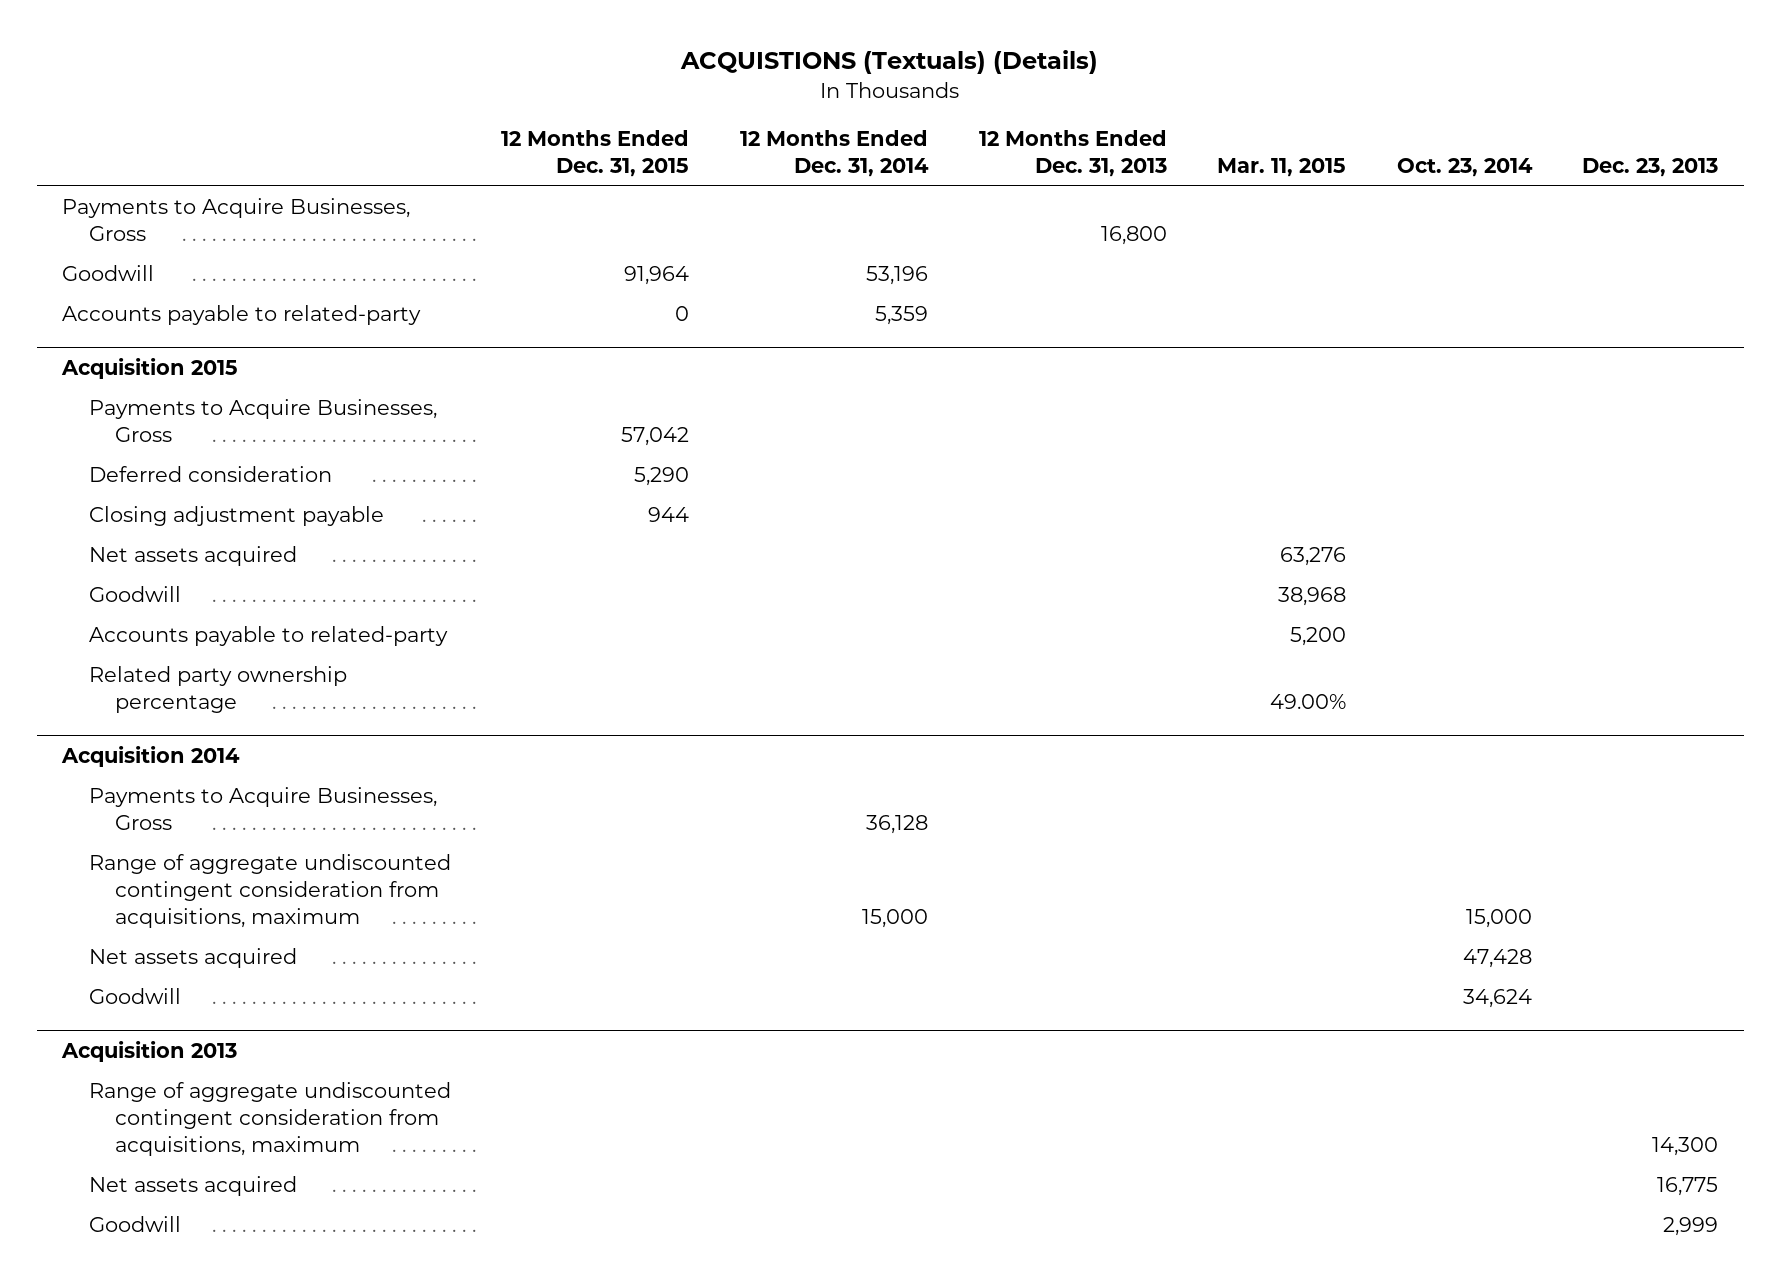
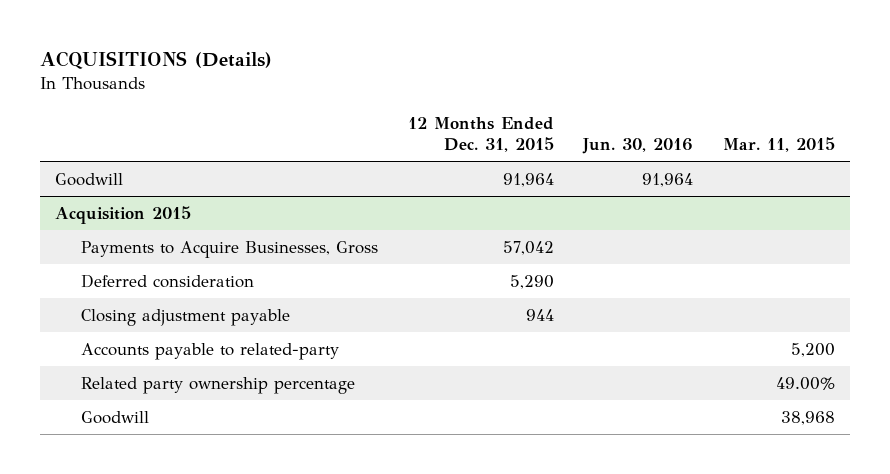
[680,50,1099,75] ACQUISTIONS (Textuals) (Details) -> [39,51,272,70] ACQUISITIONS (Details)
[739,130,929,178] 12 Months Ended Dec. 31, 2014 -> none
[978,130,1167,178] 12 Months Ended Dec. 31, 2013 -> none
[1396,158,1533,178] Oct. 23, 2014 -> none
[1582,158,1719,178] Dec. 23, 2013 -> none
none -> [582,138,694,155] Jun. 30, 2016
[62,198,411,242] Payments to Acquire Businesses, Gross -> none
[62,305,422,326] Accounts payable to related-party -> none
[88,546,297,567] Net assets acquired -> none
[61,745,241,767] Acquisition 2014 -> none
[88,787,437,831] Payments to Acquire Businesses, Gross -> none
[88,854,451,929] Range of aggregate undiscounted contingent consideration from acquisitions, maximum -> none
[88,948,297,969] Net assets acquired -> none
[88,988,181,1005] Goodwill -> none
[61,1040,238,1062] Acquisition 2013 -> none
[88,1082,451,1157] Range of aggregate undiscounted contingent consideration from acquisitions, maximum -> none
[88,1176,297,1197] Net assets acquired -> none
[88,1216,181,1233] Goodwill -> none
[88,586,181,603] Goodwill -> [80,410,149,424] Goodwill

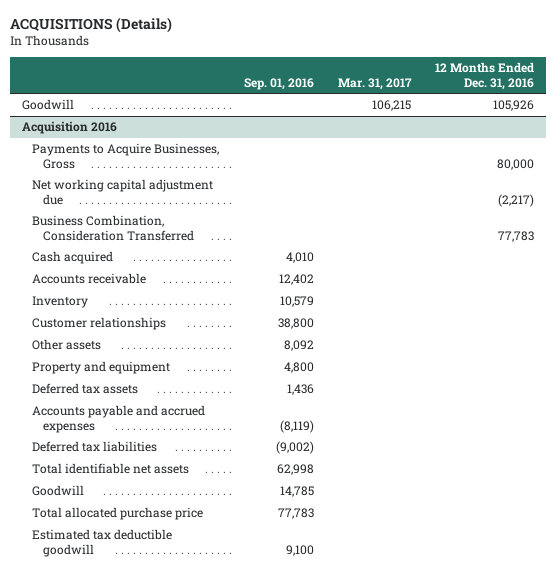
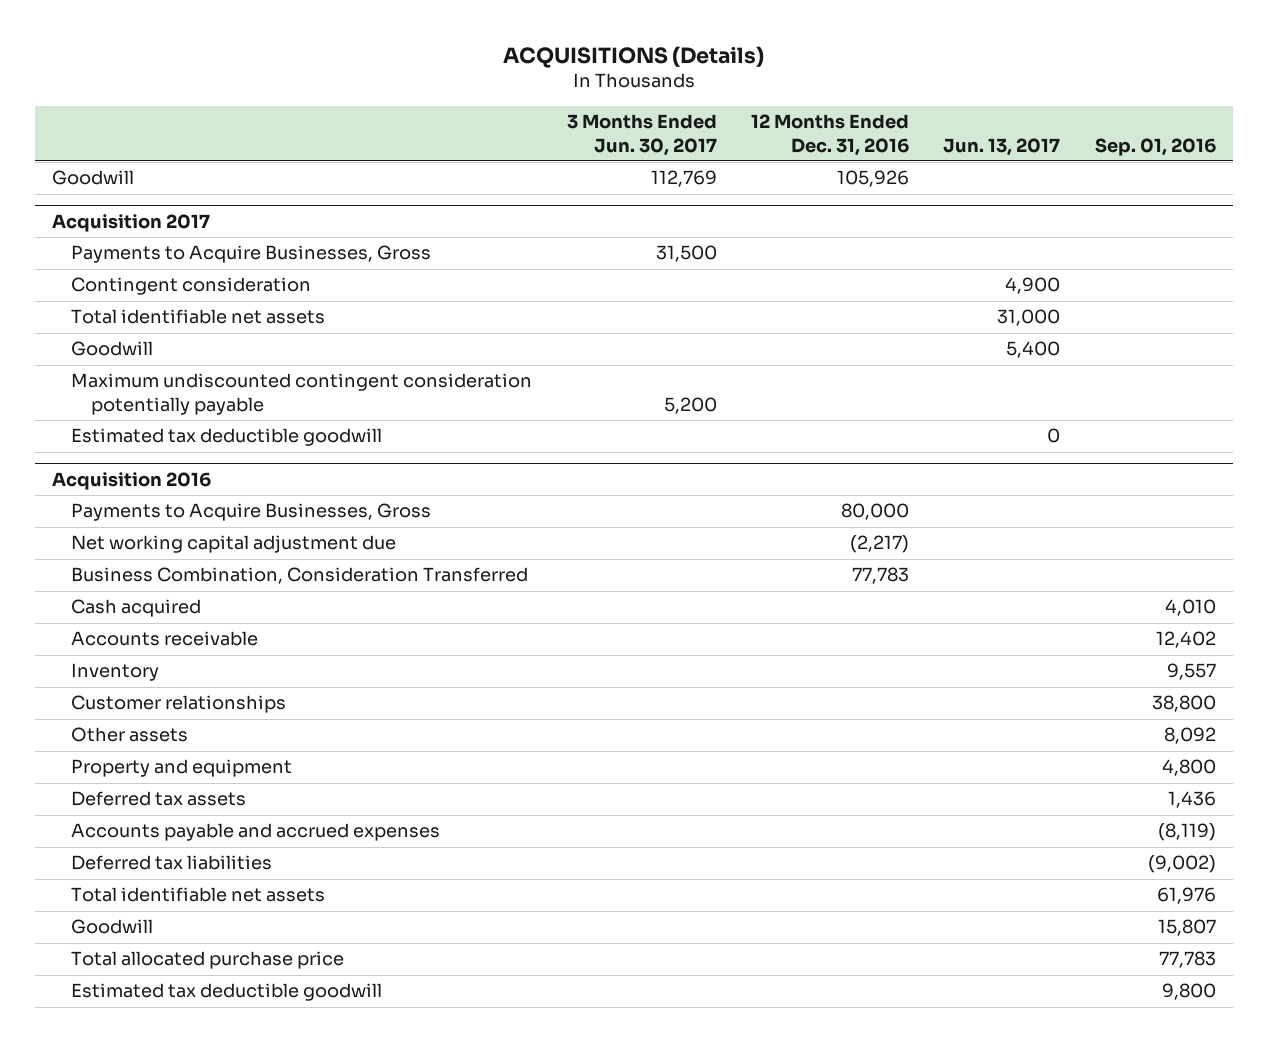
[337,77,412,90] Mar. 31, 2017 -> none
none -> [566,114,717,156] 3 Months Ended Jun. 30, 2017
none -> [943,137,1061,156] Jun. 13, 2017
none -> [51,214,210,233] Acquisition 2017
none -> [71,245,432,264] Payments to Acquire Businesses, Gross
none -> [71,277,312,296] Contingent consideration
none -> [71,309,326,325] Total identifiable net assets
none -> [71,341,154,357] Goodwill
none -> [71,373,533,415] Maximum undiscounted contingent consideration potentially payable
none -> [71,428,383,447] Estimated tax deductible goodwill
[279,296,314,308] 10,579 -> [1166,663,1216,681] 9,557
[276,464,314,476] 62,998 -> [1156,887,1216,905] 61,976
[279,486,314,498] 14,785 -> [1157,919,1216,937] 15,807
[285,544,314,556] 9,100 -> [1161,983,1216,1001] 9,800

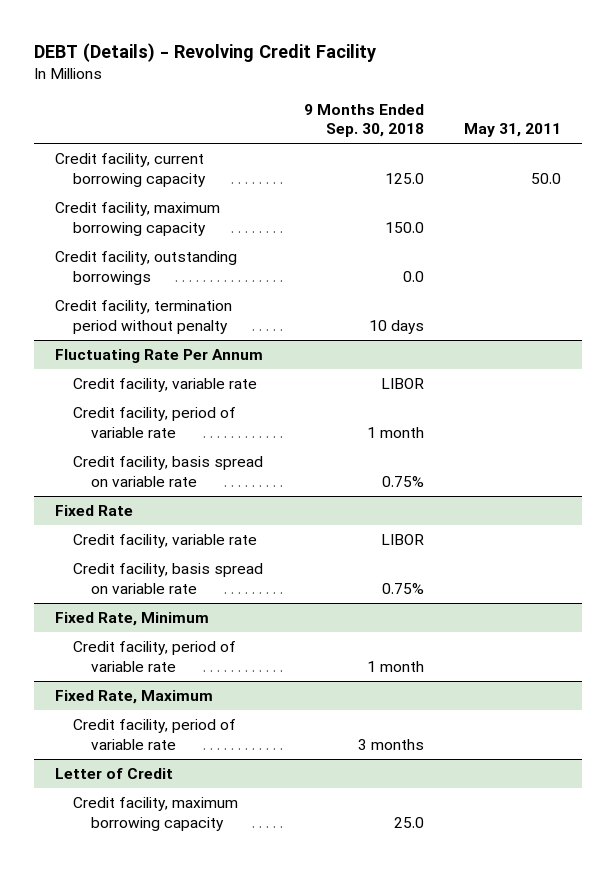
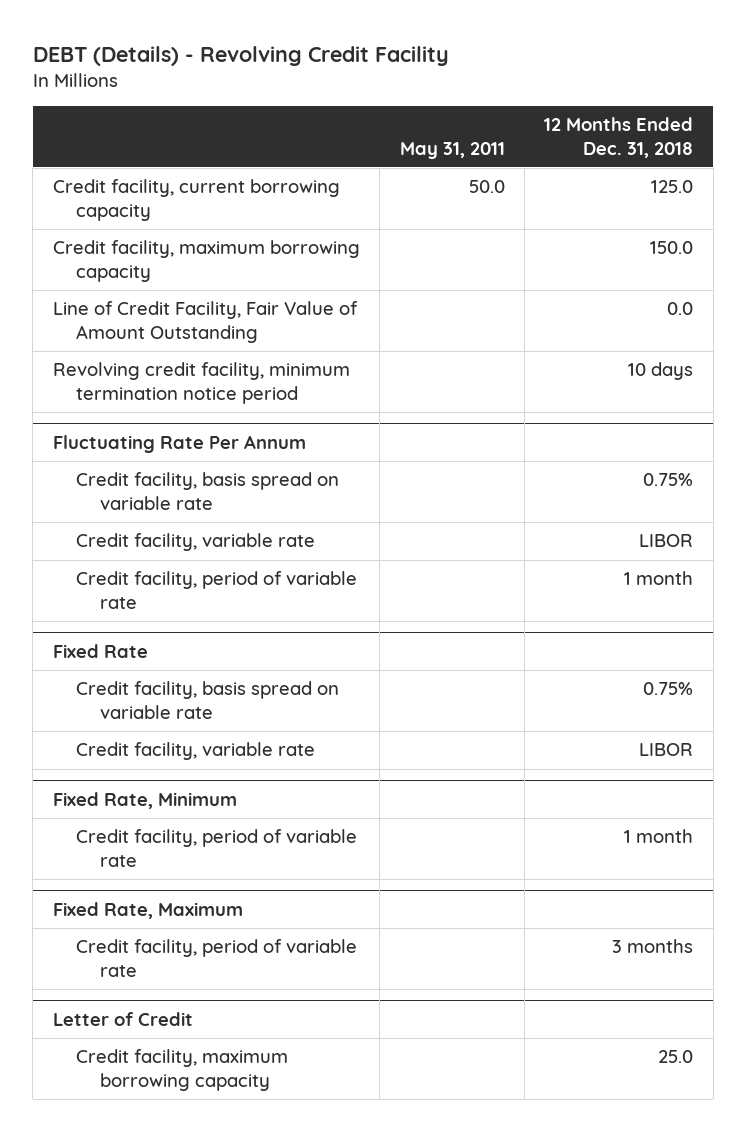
[303,103,424,138] 9 Months Ended Sep. 30, 2018 -> none
none -> [544,117,694,158] 12 Months Ended Dec. 31, 2018
[54,251,237,285] Credit facility, outstanding borrowings -> [52,301,358,344] Line of Credit Facility, Fair Value of Amount Outstanding
[54,300,232,334] Credit facility, termination period without penalty -> [52,362,350,405] Revolving credit facility, minimum termination notice period
[72,456,263,487] Credit facility, basis spread on variable rate -> [76,472,340,511] Credit facility, basis spread on variable rate
[72,534,257,549] Credit facility, variable rate -> [76,742,316,761] Credit facility, variable rate

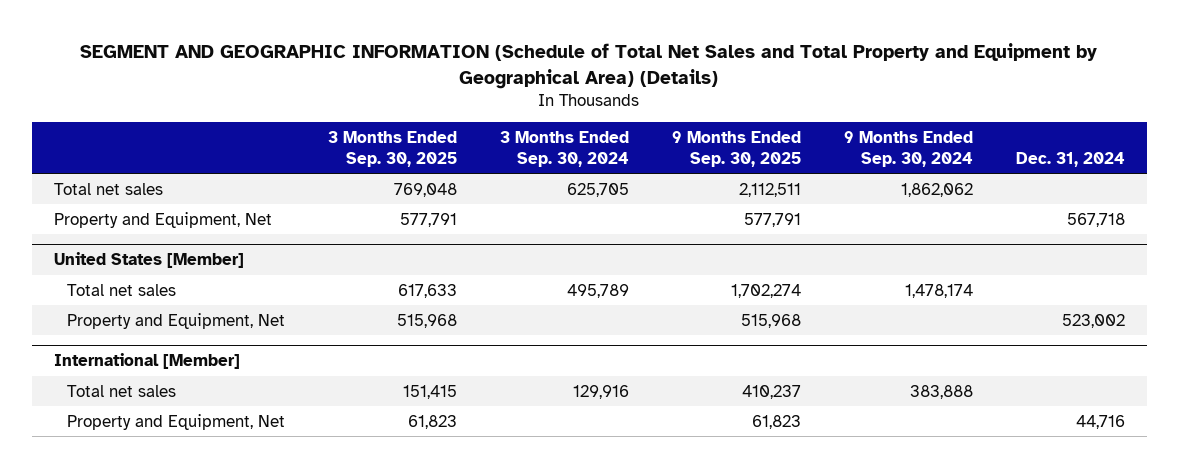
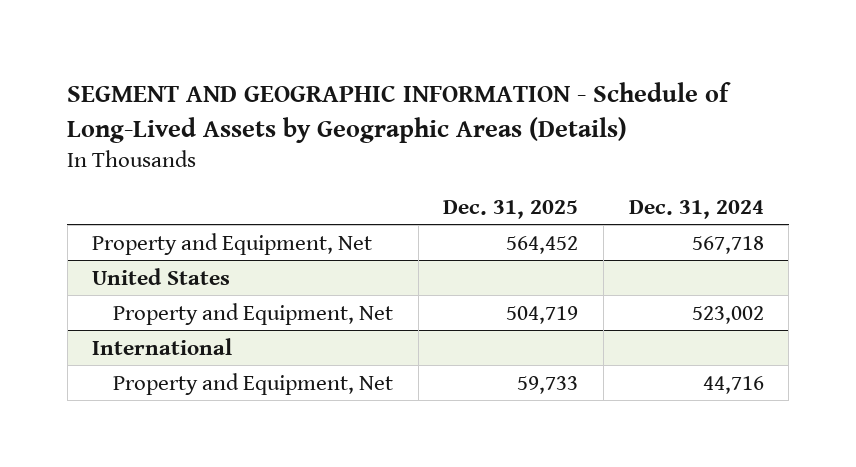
[80,42,1098,89] SEGMENT AND GEOGRAPHIC INFORMATION (Schedule of Total Net Sales and Total Property and Equipment by Geographical Area) (Details) -> [67,81,732,143] SEGMENT AND GEOGRAPHIC INFORMATION - Schedule of Long-Lived Assets by Geographic Areas (Details)
[327,131,457,168] 3 Months Ended Sep. 30, 2025 -> none
[499,131,629,168] 3 Months Ended Sep. 30, 2024 -> none
[671,131,801,168] 9 Months Ended Sep. 30, 2025 -> none
[843,131,973,168] 9 Months Ended Sep. 30, 2024 -> none
none -> [443,199,579,219] Dec. 31, 2025
[53,182,163,195] Total net sales -> none
[66,283,176,296] Total net sales -> none
[53,252,244,269] United States [Member] -> [92,267,231,285] United States
[66,384,176,397] Total net sales -> none
[53,353,240,370] International [Member] -> [92,337,233,355] International

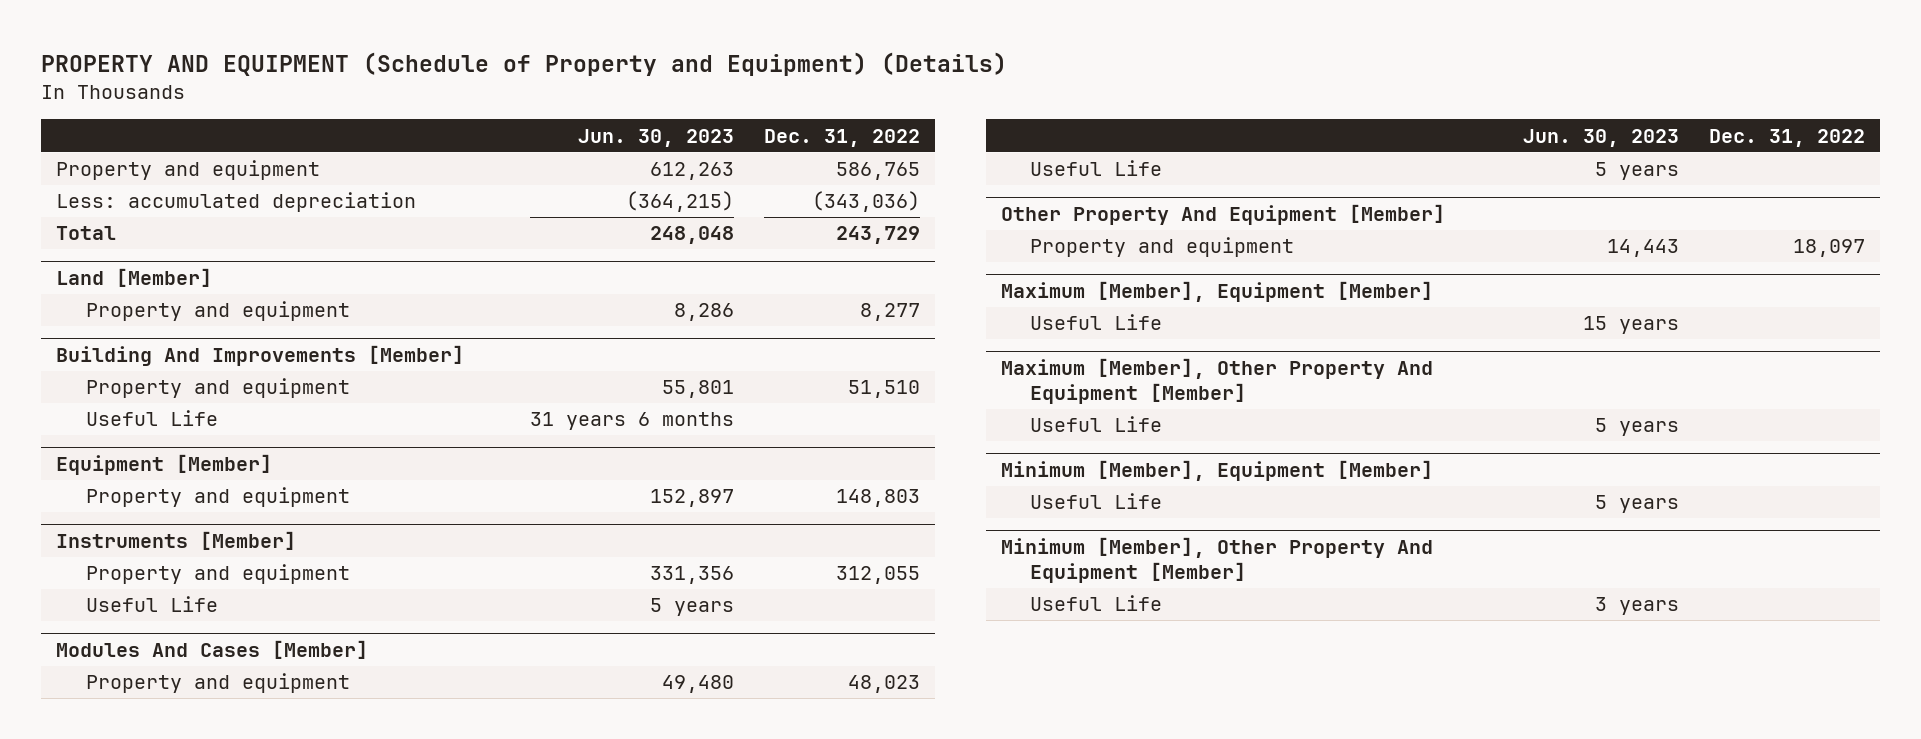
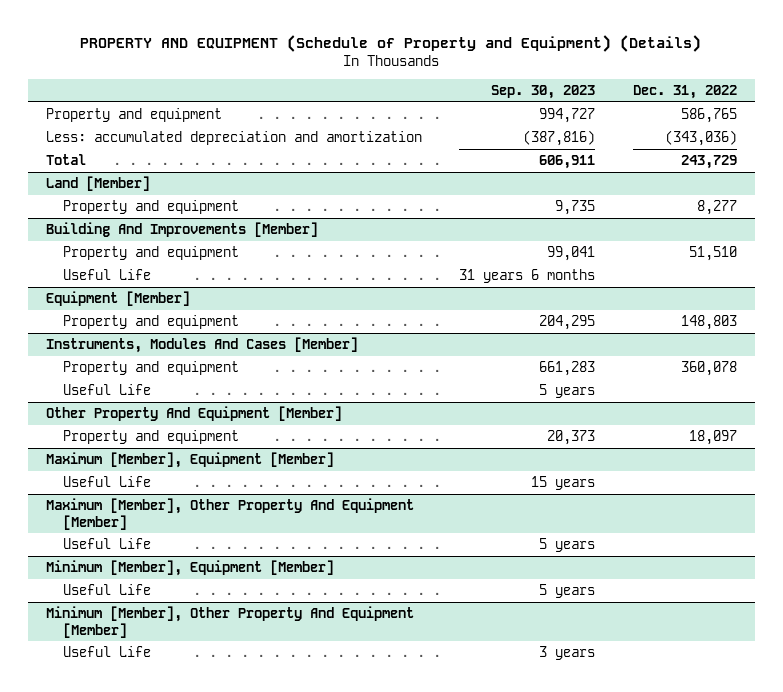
[578,128,735,147] Jun. 30, 2023 -> none
none -> [491,85,596,100] Sep. 30, 2023
[56,192,417,213] Less: accumulated depreciation -> [46,130,423,145] Less: accumulated depreciation and amortization
[56,530,297,550] Instruments [Member] -> [46,336,359,353] Instruments, Modules And Cases [Member]
[836,566,921,585] 312,055 -> [680,360,737,376] 360,078
[56,639,369,659] Modules And Cases [Member] -> none
[85,673,350,694] Property and equipment -> none
[1030,160,1163,177] Useful Life -> none

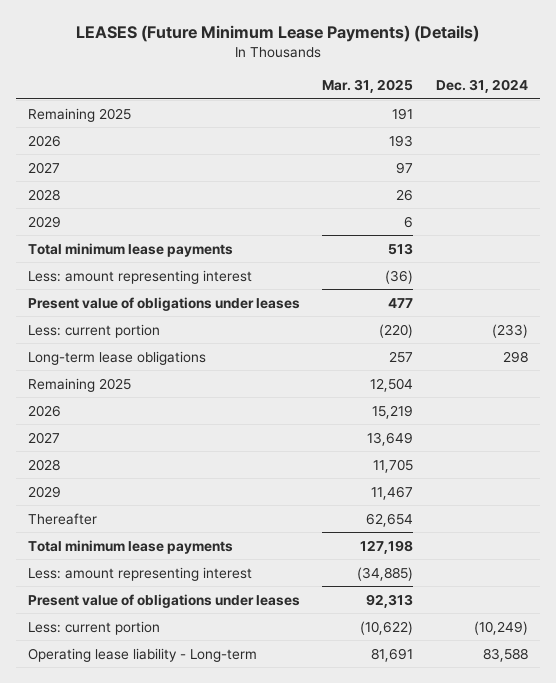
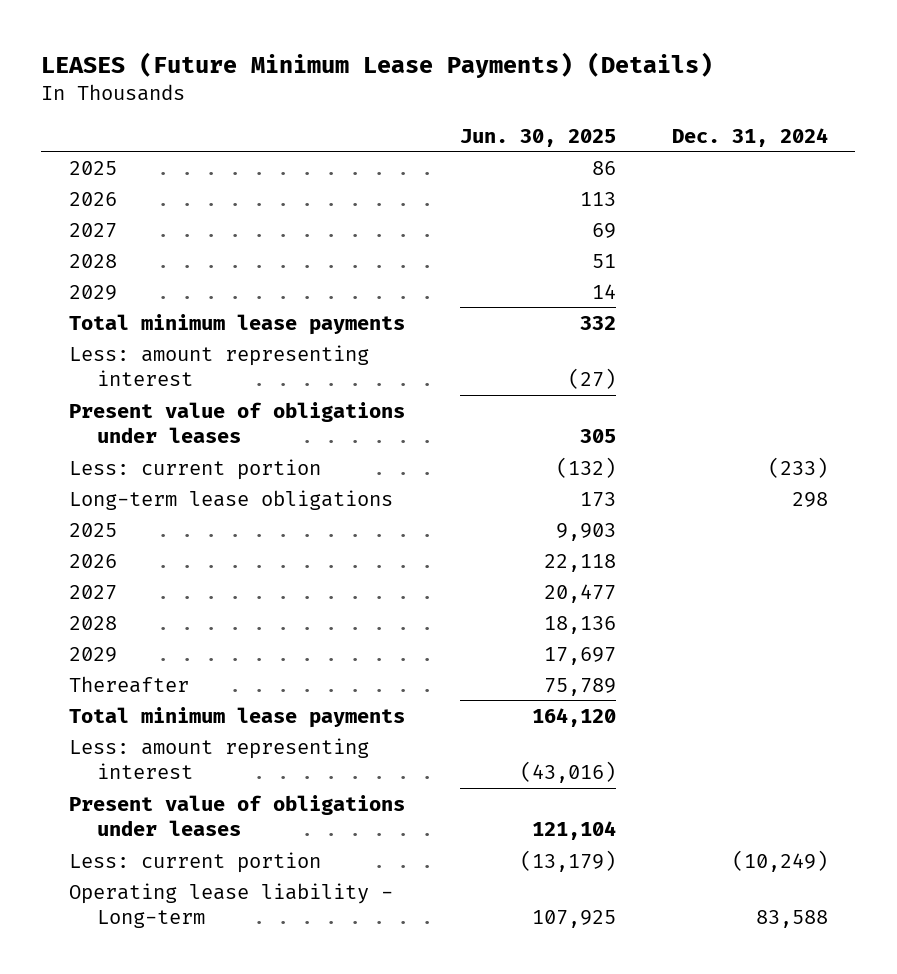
[322,79,414,94] Mar. 31, 2025 -> none
none -> [460,128,617,147] Jun. 30, 2025
[27,107,131,122] Remaining 2025 -> [69,160,118,175] 2025
[27,377,131,392] Remaining 2025 -> [69,522,118,537] 2025

